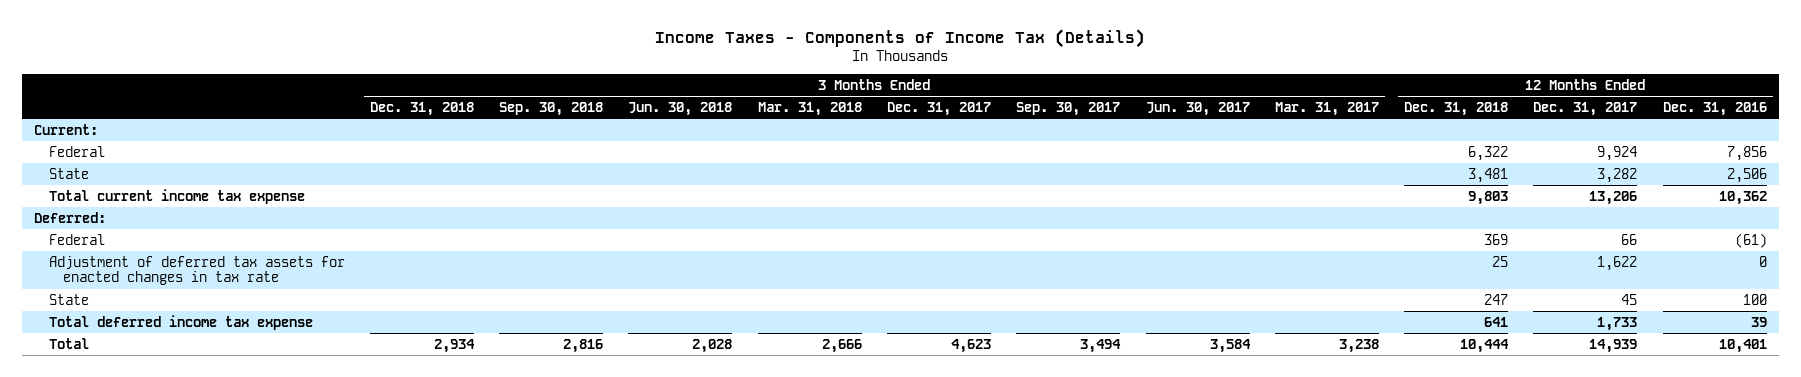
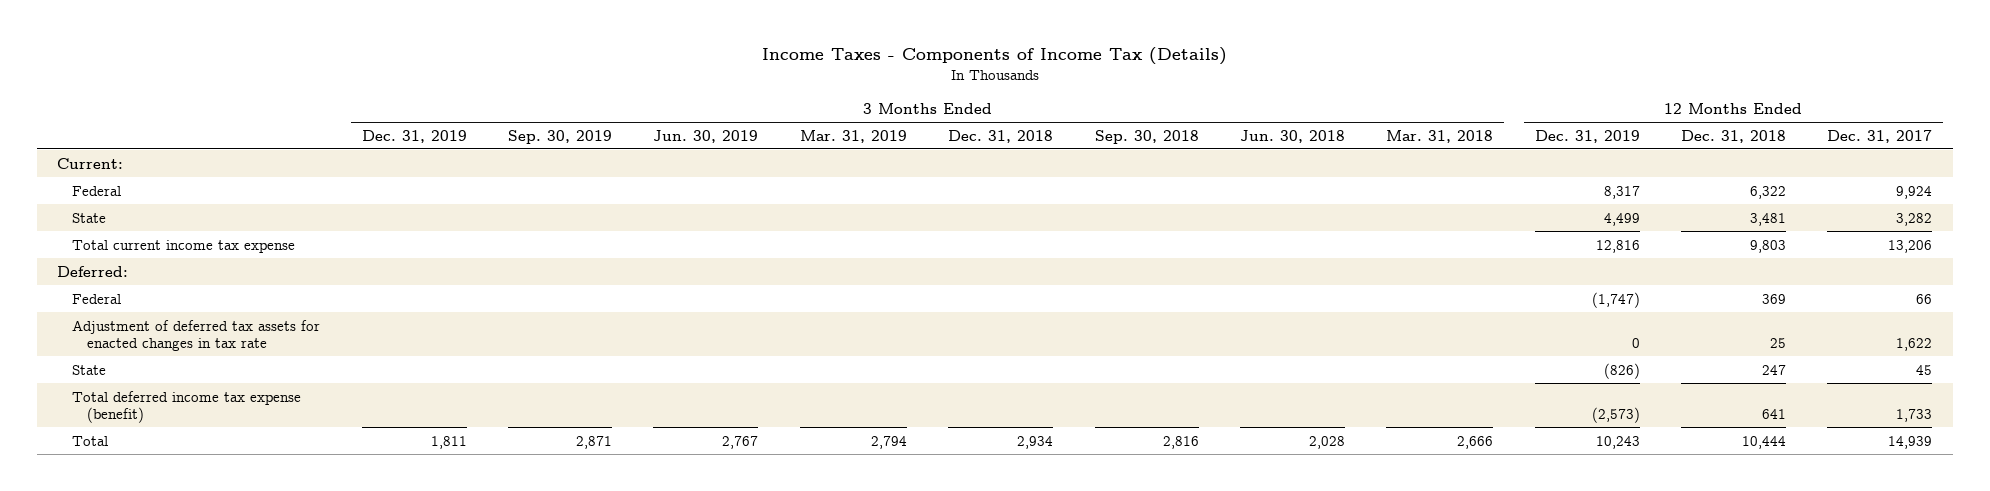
[886,101,991,116] Dec. 31, 2017 -> none
[1016,101,1121,116] Sep. 30, 2017 -> none
[1145,101,1250,116] Jun. 30, 2017 -> none
[1274,101,1379,116] Mar. 31, 2017 -> none
[1662,101,1767,116] Dec. 31, 2016 -> none
none -> [361,129,467,143] Dec. 31, 2019
none -> [508,129,613,144] Sep. 30, 2019
none -> [653,129,759,143] Jun. 30, 2019
none -> [799,129,907,143] Mar. 31, 2019
none -> [1534,129,1640,143] Dec. 31, 2019
[48,314,313,330] Total deferred income tax expense -> [72,390,302,423] Total deferred income tax expense (benefit)

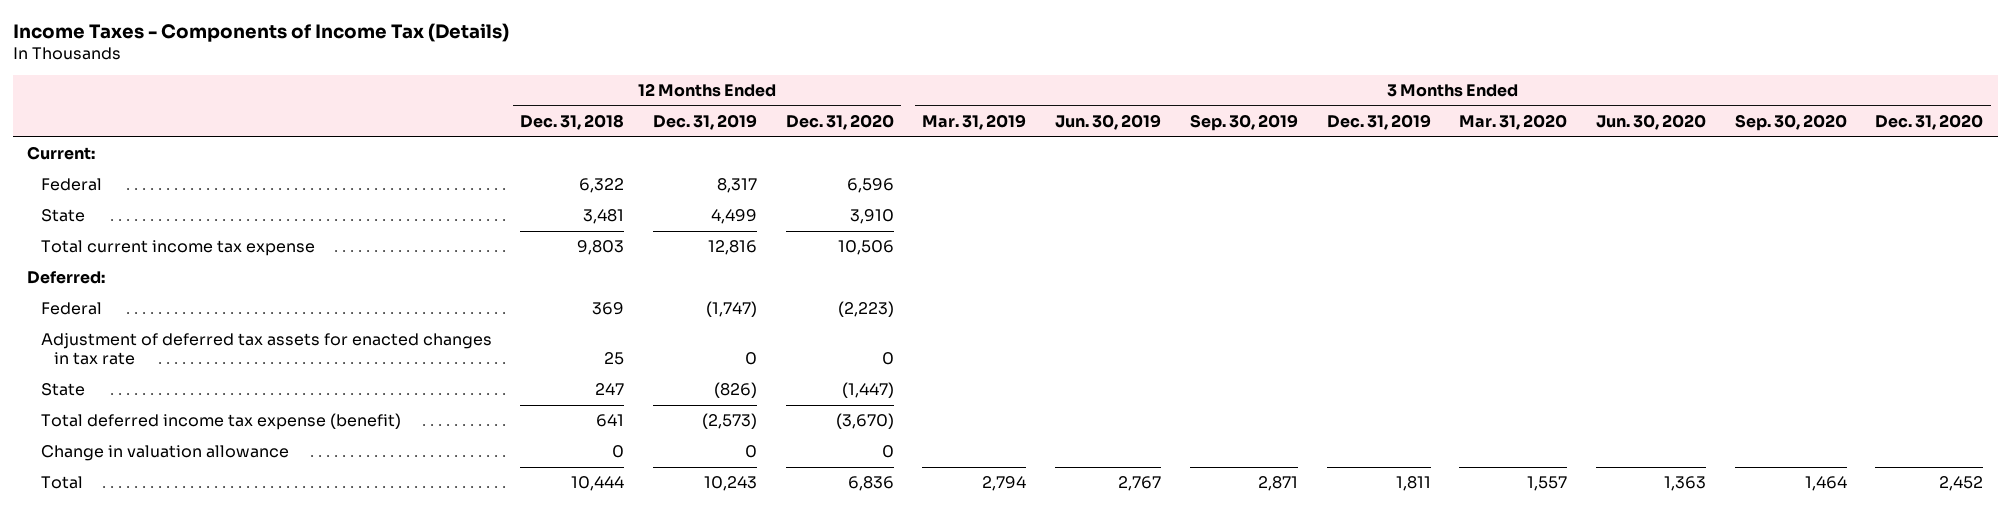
[948,129,1054,143] Dec. 31, 2018 -> none
[1094,129,1199,144] Sep. 30, 2018 -> none
[1239,129,1345,143] Jun. 30, 2018 -> none
[1386,129,1494,143] Mar. 31, 2018 -> none
[1827,129,1933,143] Dec. 31, 2017 -> none
none -> [785,114,894,131] Dec. 31, 2020
none -> [1459,114,1568,131] Mar. 31, 2020
none -> [1595,114,1706,131] Jun. 30, 2020
none -> [1734,114,1847,132] Sep. 30, 2020
none -> [1875,114,1984,131] Dec. 31, 2020
none -> [40,445,289,462] Change in valuation allowance

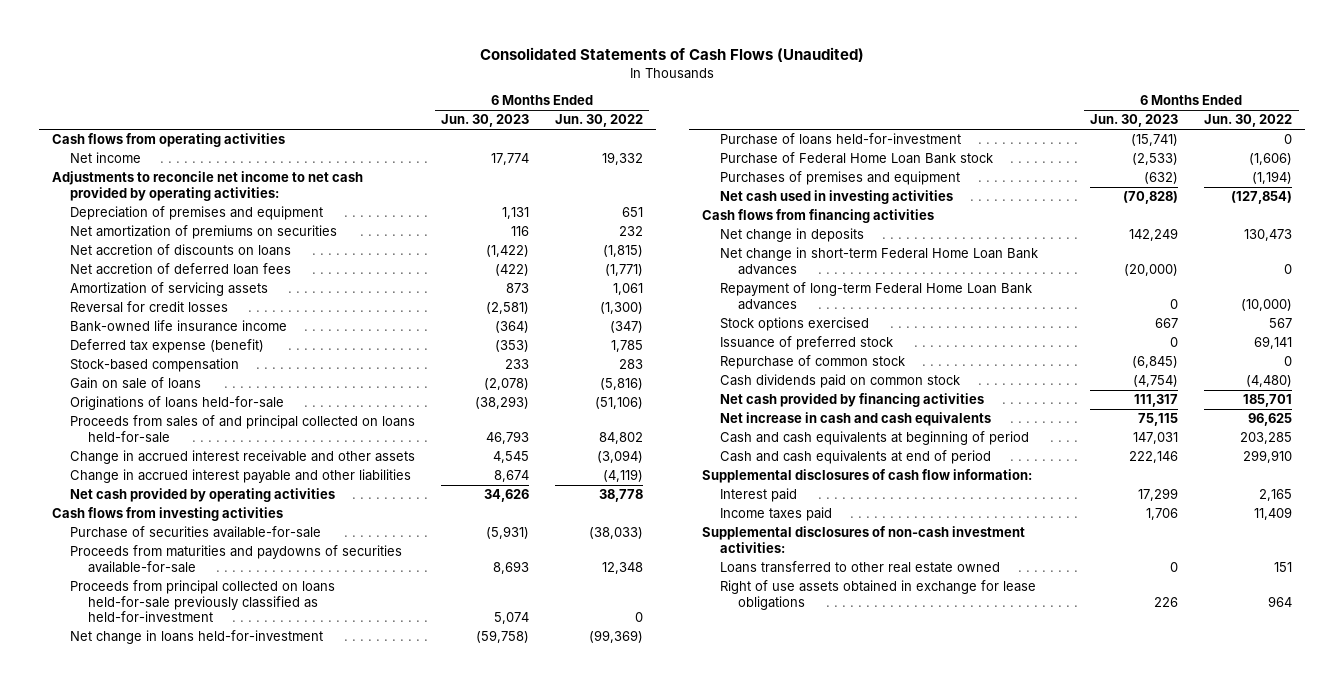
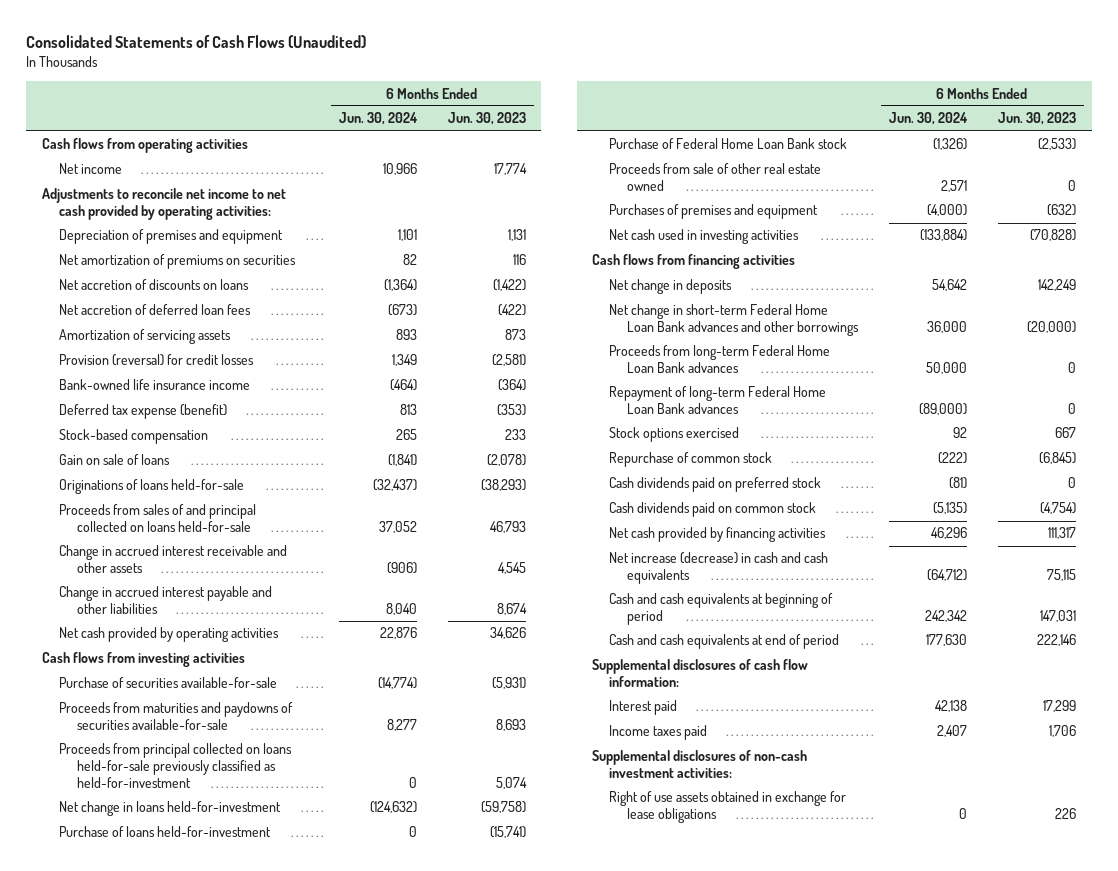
[554,114,643,128] Jun. 30, 2022 -> none
none -> [338,112,418,126] Jun. 30, 2024
[70,301,229,314] Reversal for credit losses -> [59,354,255,367] Provision (reversal) for credit losses
none -> [609,163,822,192] Proceeds from sale of other real estate owned
[719,247,1038,275] Net change in short-term Federal Home Loan Bank advances -> [609,304,859,337] Net change in short-term Federal Home Loan Bank advances and other borrowings
none -> [609,345,831,374] Proceeds from long-term Federal Home Loan Bank advances
[719,336,893,351] Issuance of preferred stock -> none
none -> [609,477,822,493] Cash dividends paid on preferred stock
[719,412,991,427] Net increase in cash and cash equivalents -> [609,552,829,585] Net increase (decrease) in cash and cash equivalents
[719,561,1000,574] Loans transferred to other real estate owned -> none

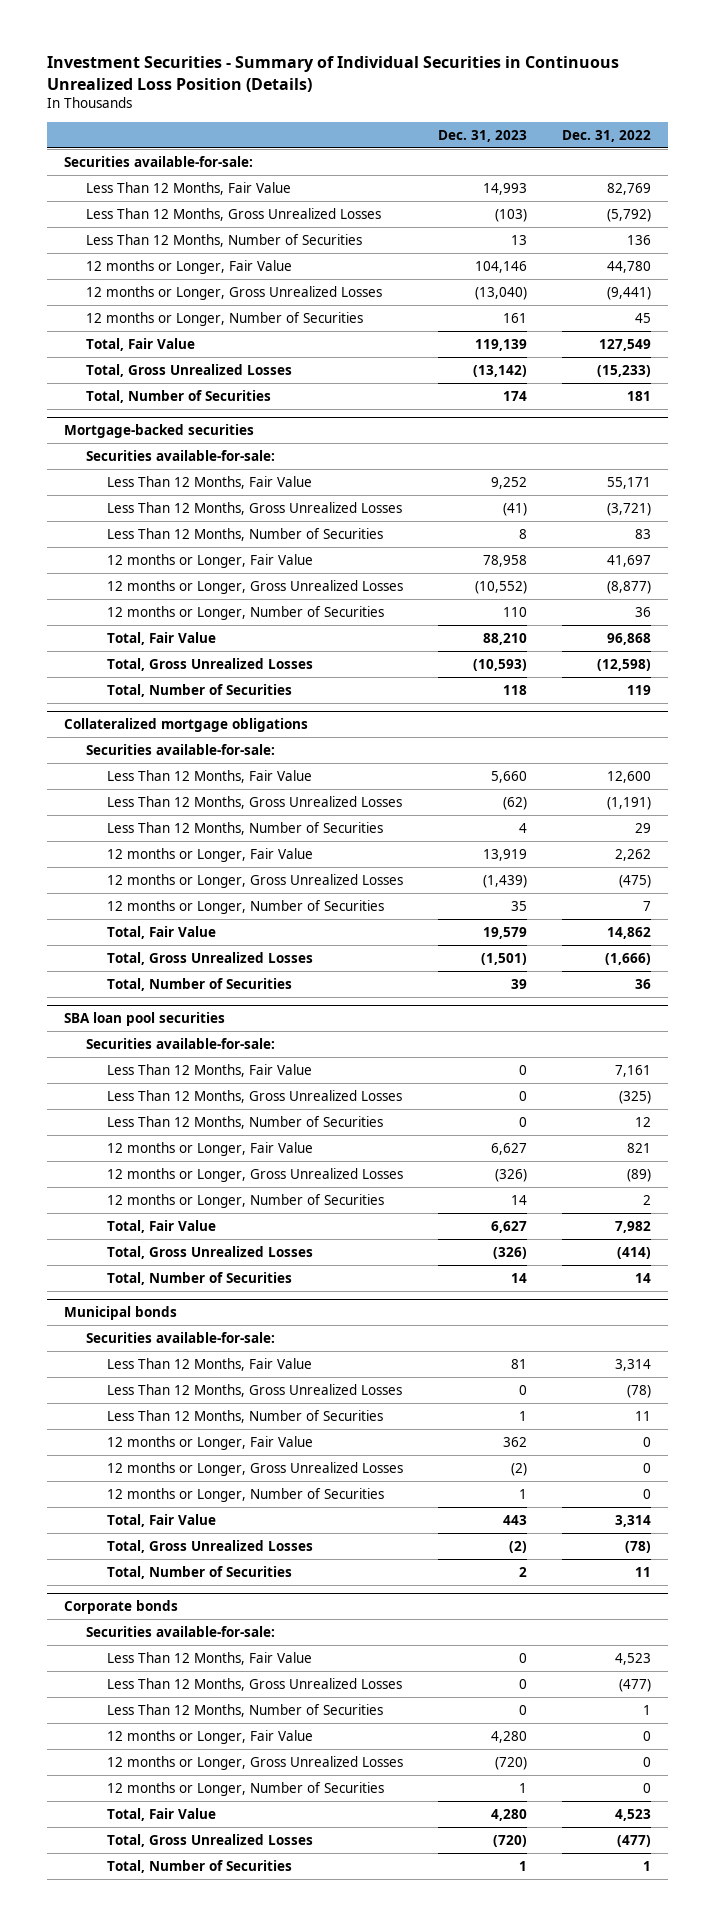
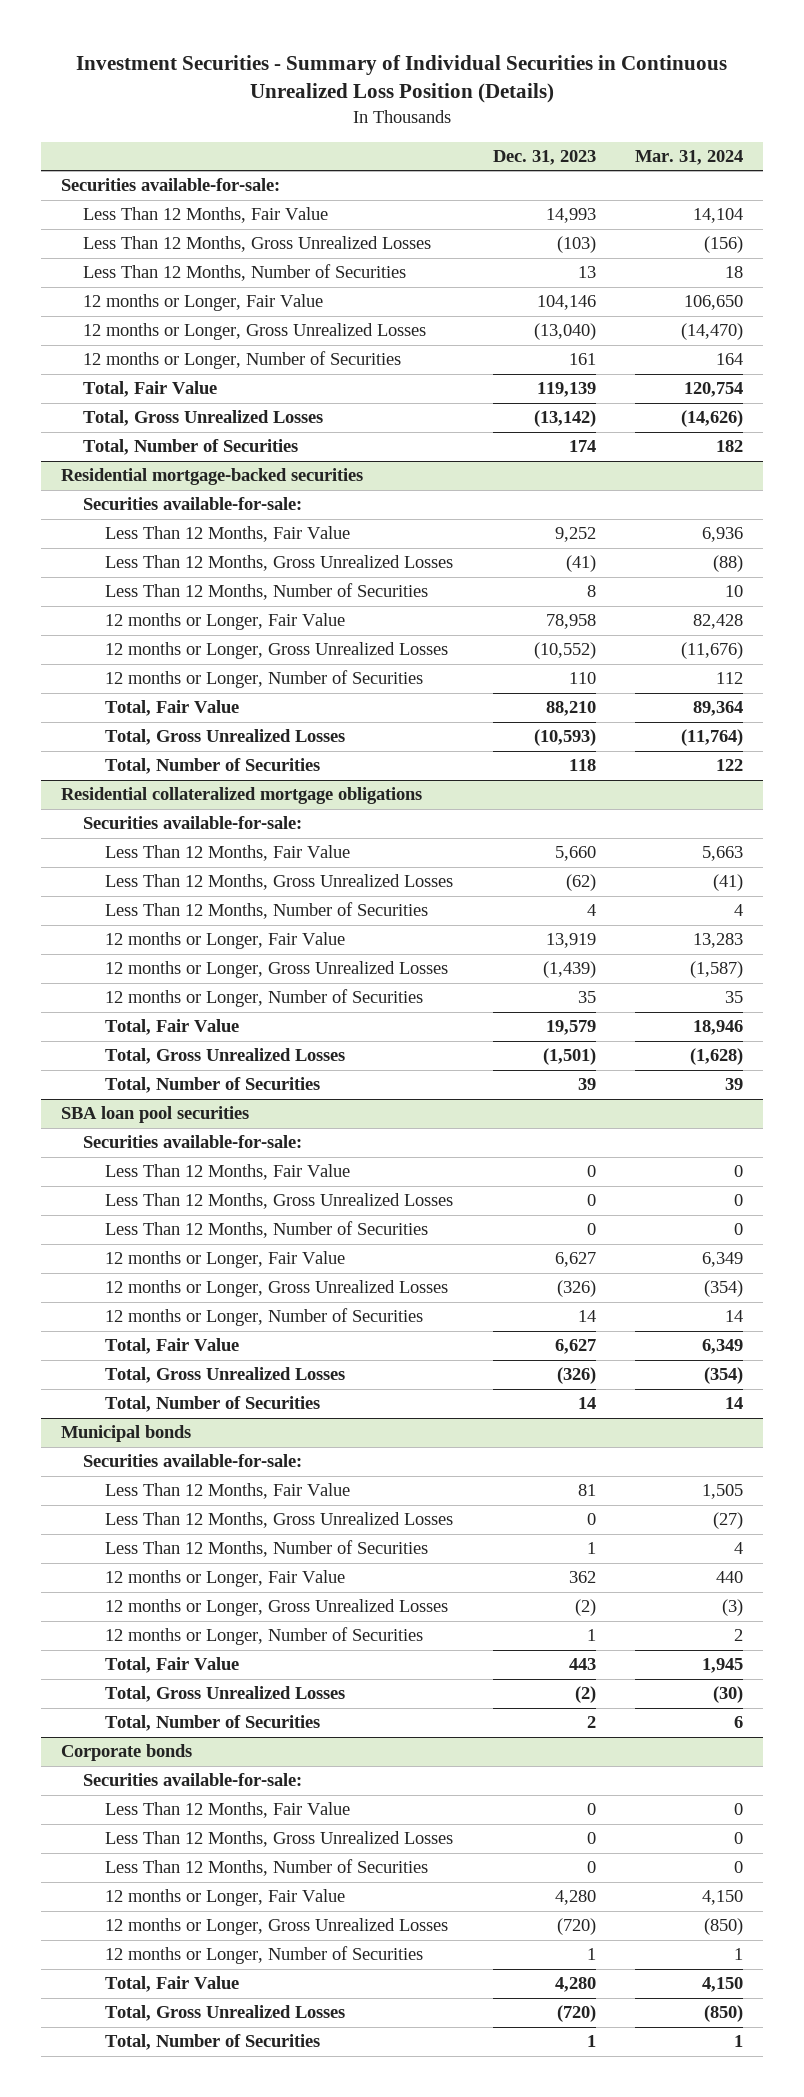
[561,129,651,142] Dec. 31, 2022 -> none
none -> [634,149,743,165] Mar. 31, 2024
[64,424,255,439] Mortgage-backed securities -> [60,468,363,486] Residential mortgage-backed securities
[64,718,309,733] Collateralized mortgage obligations -> [60,787,422,805] Residential collateralized mortgage obligations

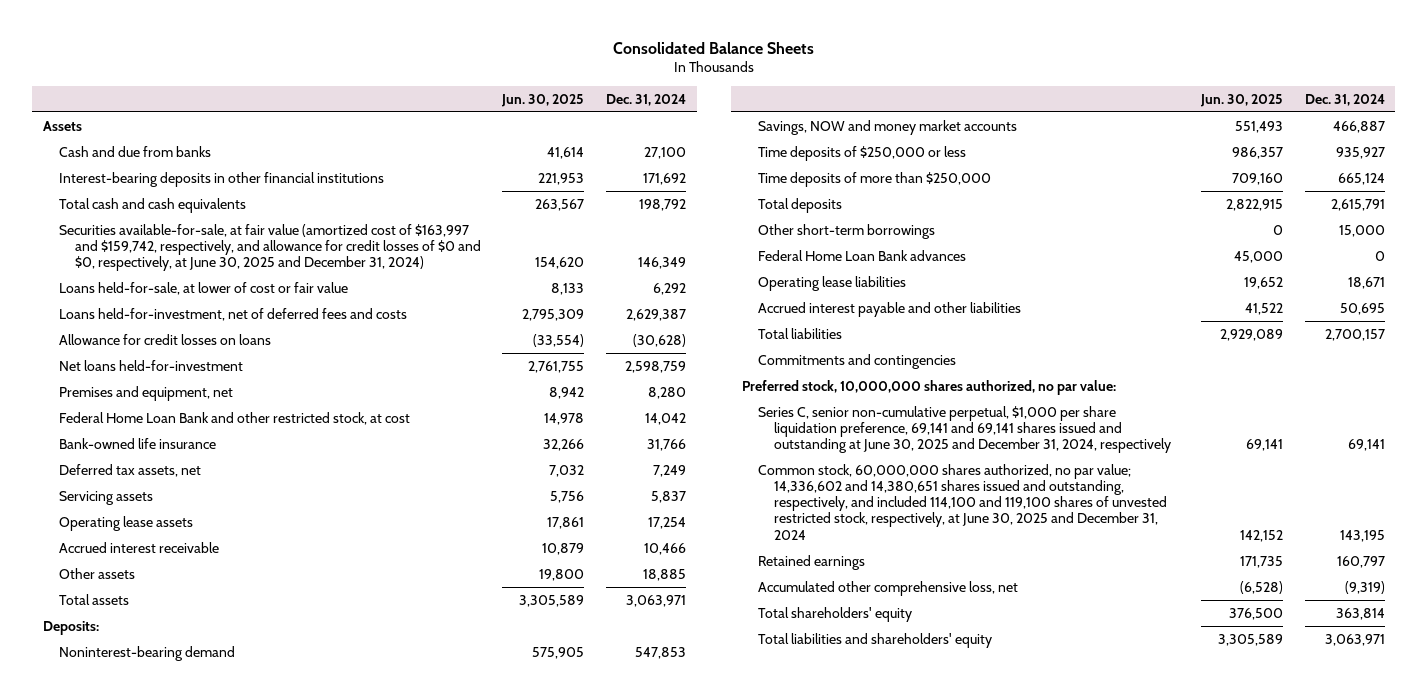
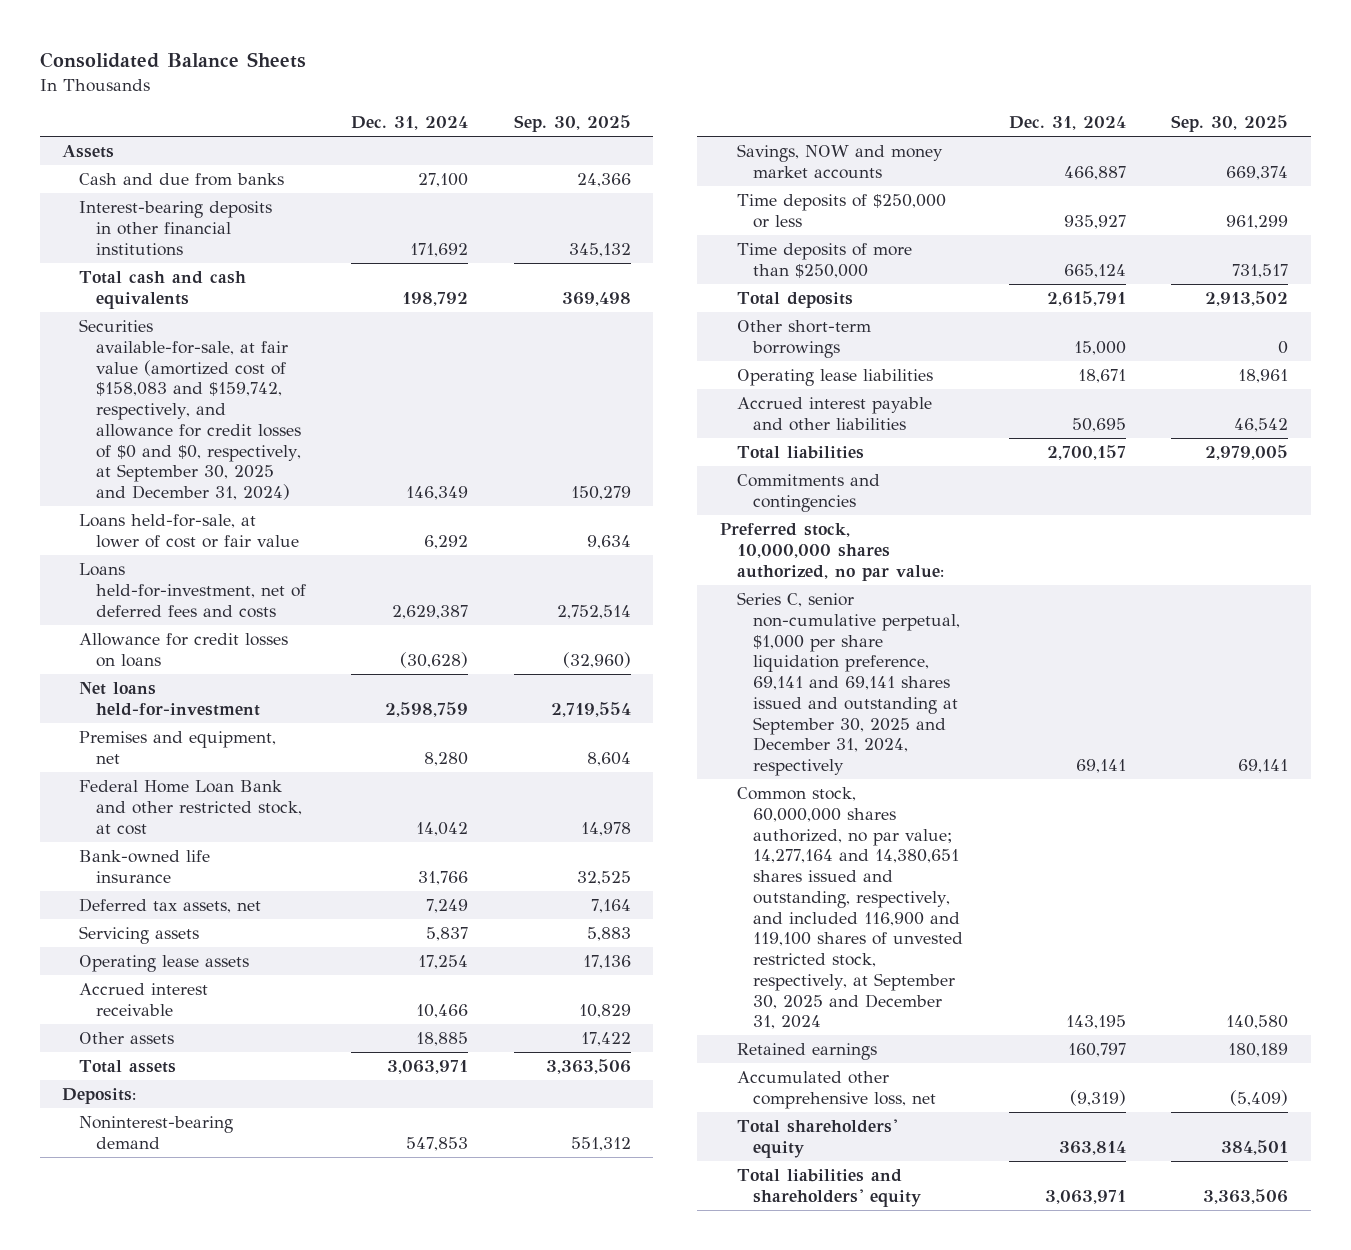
[501,93,585,107] Jun. 30, 2025 -> none
none -> [513,115,631,133] Sep. 30, 2025
[58,223,481,272] Securities available-for-sale, at fair value (amortized cost of $163,997 and $159,742, respectively, and allowance for credit losses of $0 and $0, respectively, at June 30, 2025 and December 31, 2024) -> [78,319,301,501] Securities available-for-sale, at fair value (amortized cost of $158,083 and $159,742, respectively, and allowance for credit losses of $0 and $0, respectively, at September 30, 2025 and December 31, 2024)
[757,249,966,261] Federal Home Loan Bank advances -> none
[757,405,1171,454] Series C, senior non-cumulative perpetual, $1,000 per share liquidation preference, 69,141 and 69,141 shares issued and outstanding at June 30, 2025 and December 31, 2024, respectively -> [736,592,961,777] Series C, senior non-cumulative perpetual, $1,000 per share liquidation preference, 69,141 and 69,141 shares issued and outstanding at September 30, 2025 and December 31, 2024, respectively
[757,463,1167,540] Common stock, 60,000,000 shares authorized, no par value; 14,336,602 and 14,380,651 shares issued and outstanding, respectively, and included 114,100 and 119,100 shares of unvested restricted stock, respectively, at June 30, 2025 and December 31, 2024 -> [736,787,964,1030] Common stock, 60,000,000 shares authorized, no par value; 14,277,164 and 14,380,651 shares issued and outstanding, respectively, and included 116,900 and 119,100 shares of unvested restricted stock, respectively, at September 30, 2025 and December 31, 2024

